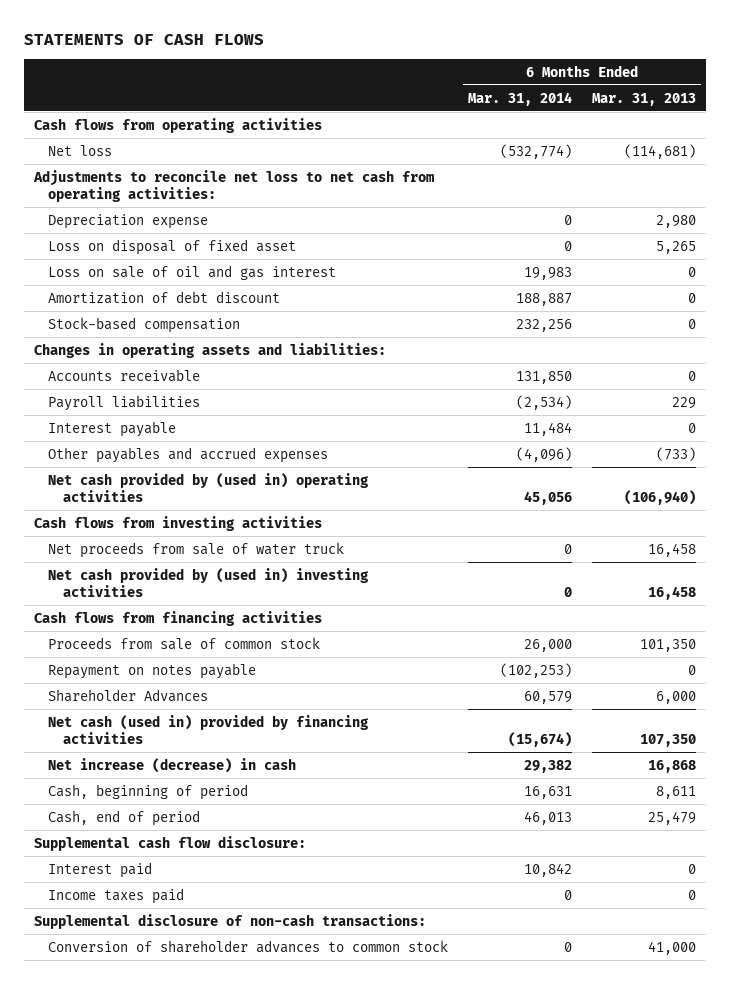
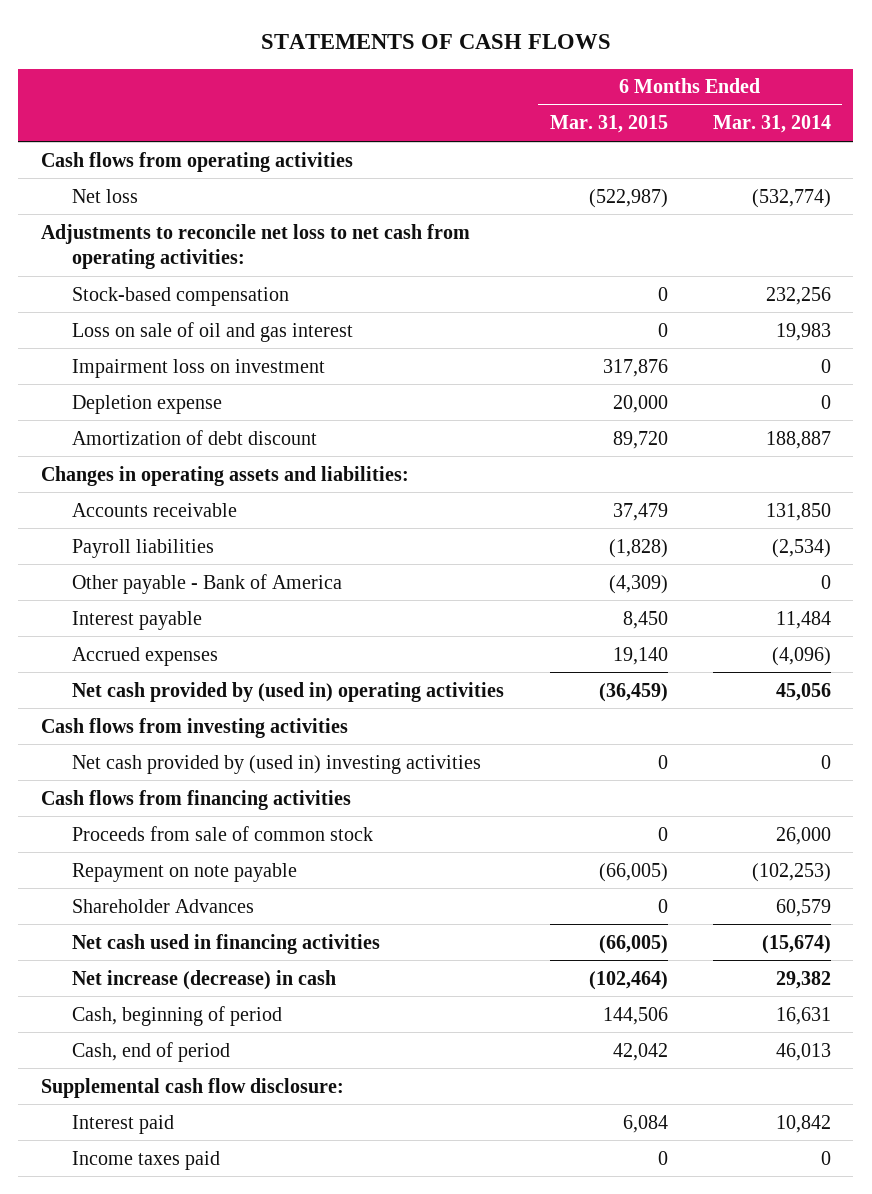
[591,92,696,106] Mar. 31, 2013 -> none
none -> [549,115,668,134] Mar. 31, 2015
[48,213,209,229] Depreciation expense -> none
[48,238,297,255] Loss on disposal of fixed asset -> none
[48,316,241,333] Stock-based compensation -> [72,286,290,306] Stock-based compensation
none -> [72,358,326,378] Impairment loss on investment
none -> [72,394,223,414] Depletion expense
none -> [72,573,343,594] Other payable - Bank of America
[48,446,329,463] Other payables and accrued expenses -> [72,646,219,666] Accrued expenses
[48,541,345,558] Net proceeds from sale of water truck -> none
[48,662,257,679] Repayment on notes payable -> [72,862,298,882] Repayment on note payable
[48,714,370,744] Net cash (used in) provided by financing activities -> [72,933,381,954] Net cash used in financing activities
[33,913,426,929] Supplemental disclosure of non-cash transactions: -> none
[48,939,449,953] Conversion of shareholder advances to common stock -> none

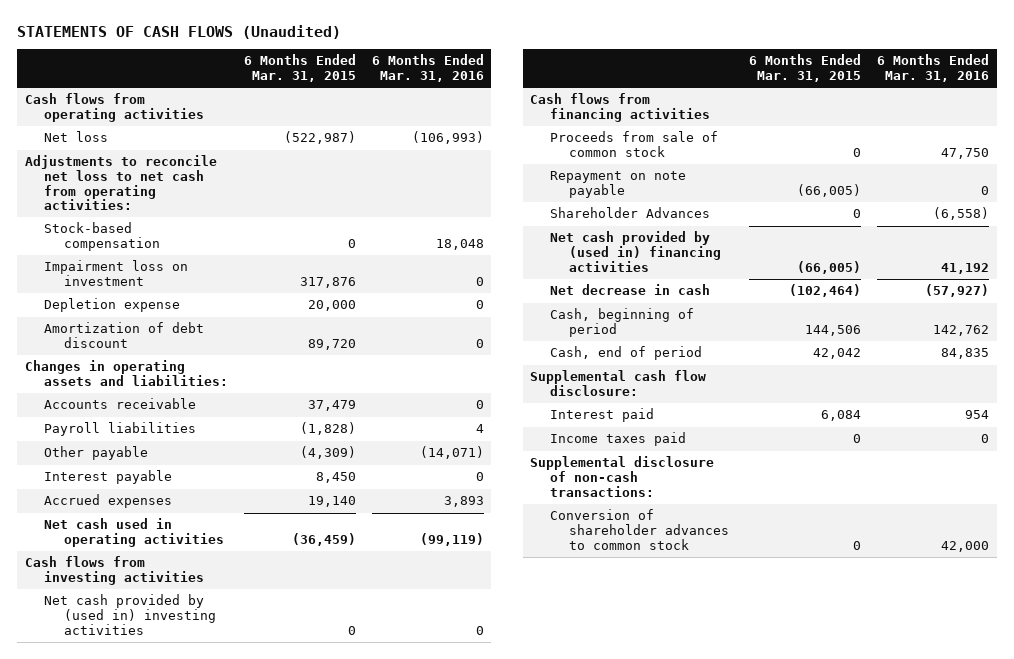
[260,33,611,49] STATEMENTS OF CASH FLOWS -> [17,24,342,39] STATEMENTS OF CASH FLOWS (Unaudited)
[712,115,831,134] Mar. 31, 2014 -> none
none -> [371,54,484,83] 6 Months Ended Mar. 31, 2016
[72,321,354,342] Loss on sale of oil and gas interest -> none
[72,573,343,594] Other payable - Bank of America -> [44,446,149,461] Other payable
[72,681,505,702] Net cash provided by (used in) operating activities -> [44,518,224,547] Net cash used in operating activities
[72,933,381,954] Net cash used in financing activities -> [549,231,721,272] Net cash provided by (used in) financing activities
[72,969,337,990] Net increase (decrease) in cash -> [549,284,710,296] Net decrease in cash
none -> [530,456,715,497] Supplemental disclosure of non-cash transactions:
none -> [549,509,729,550] Conversion of shareholder advances to common stock

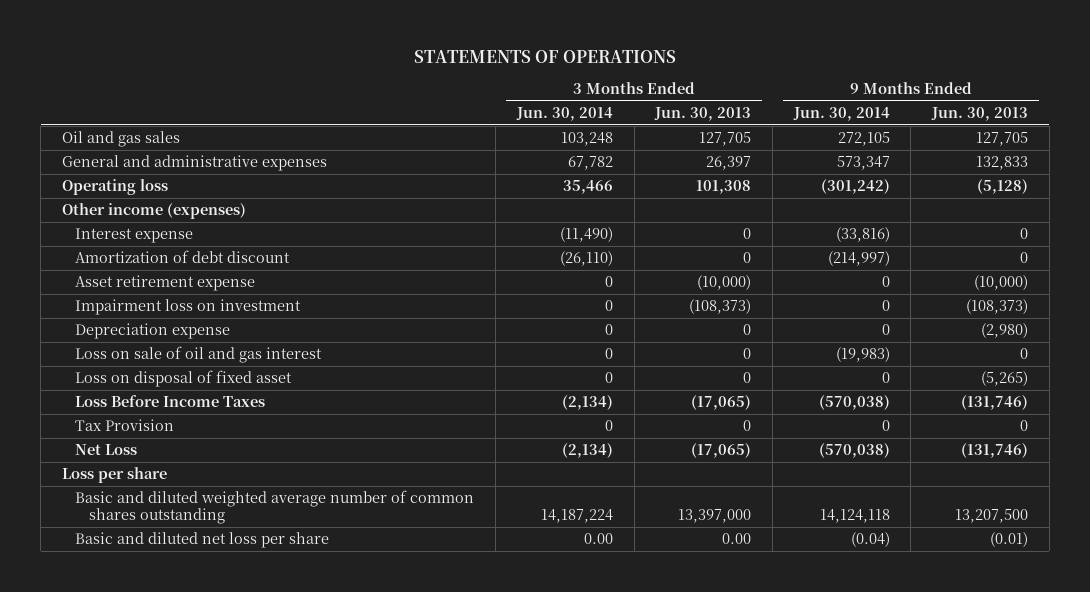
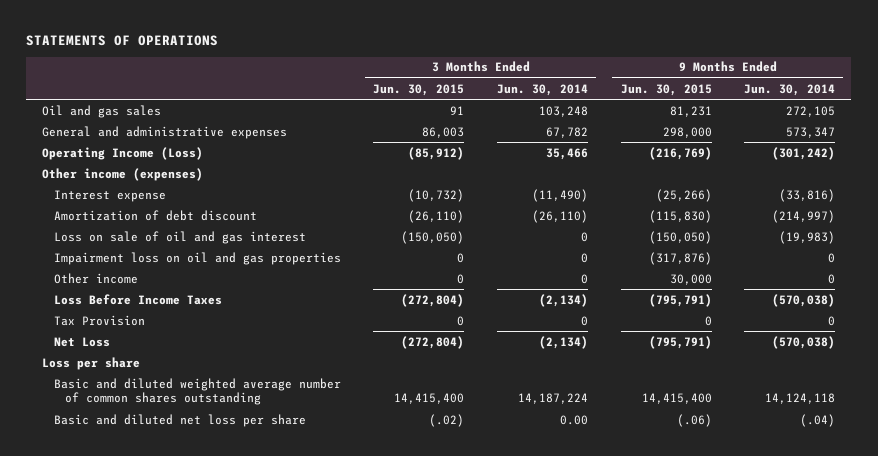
[654,107,752,122] Jun. 30, 2013 -> none
[931,107,1029,122] Jun. 30, 2013 -> none
none -> [373,83,465,96] Jun. 30, 2015
none -> [620,83,712,96] Jun. 30, 2015
[61,179,168,196] Operating loss -> [42,146,204,160] Operating Income (Loss)
[75,275,256,292] Asset retirement expense -> none
[75,299,302,316] Impairment loss on investment -> none
[75,323,231,340] Depreciation expense -> none
[75,370,293,388] Loss on disposal of fixed asset -> none
none -> [53,251,341,265] Impairment loss on oil and gas properties
none -> [53,272,138,284] Other income
[850,532,890,548] (0.04) -> [800,413,836,427] (.04)

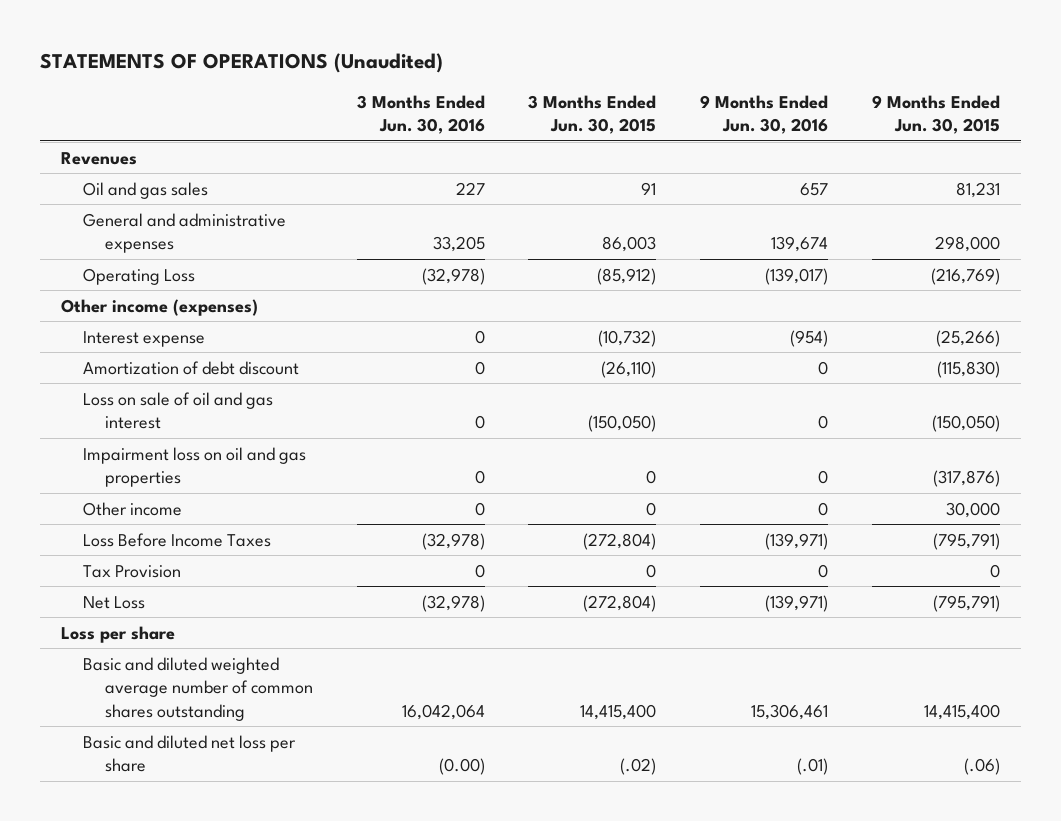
[26,34,219,46] STATEMENTS OF OPERATIONS -> [39,52,443,73] STATEMENTS OF OPERATIONS (Unaudited)
[496,83,588,96] Jun. 30, 2014 -> none
[744,83,836,96] Jun. 30, 2014 -> none
none -> [356,94,485,135] 3 Months Ended Jun. 30, 2016
none -> [700,94,829,135] 9 Months Ended Jun. 30, 2016
none -> [61,151,138,165] Revenues
[42,146,204,160] Operating Income (Loss) -> [83,267,196,285] Operating Loss

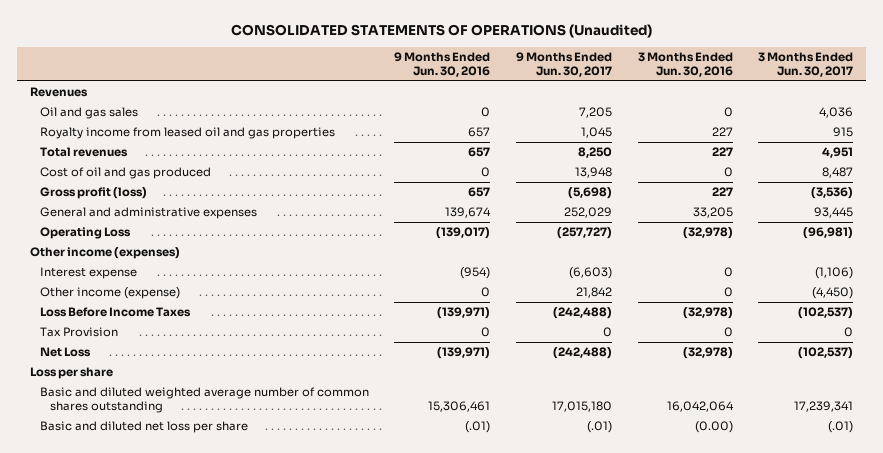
[39,52,443,73] STATEMENTS OF OPERATIONS (Unaudited) -> [230,24,652,39] CONSOLIDATED STATEMENTS OF OPERATIONS (Unaudited)
[528,94,657,135] 3 Months Ended Jun. 30, 2015 -> none
[871,94,1000,135] 9 Months Ended Jun. 30, 2015 -> none
none -> [516,51,613,78] 9 Months Ended Jun. 30, 2017
none -> [758,51,854,78] 3 Months Ended Jun. 30, 2017
[455,181,485,195] 227 -> [723,107,733,118] 0
[800,182,829,196] 657 -> [481,107,491,118] 0
none -> [39,127,335,140] Royalty income from leased oil and gas properties
none -> [39,147,128,158] Total revenues
none -> [39,167,211,180] Cost of oil and gas produced
none -> [39,187,147,200] Gross profit (loss)
[83,360,300,375] Amortization of debt discount -> none
[83,391,274,430] Loss on sale of oil and gas interest -> none
[83,446,307,488] Impairment loss on oil and gas properties -> none
[83,501,183,516] Other income -> [39,287,180,300] Other income (expense)

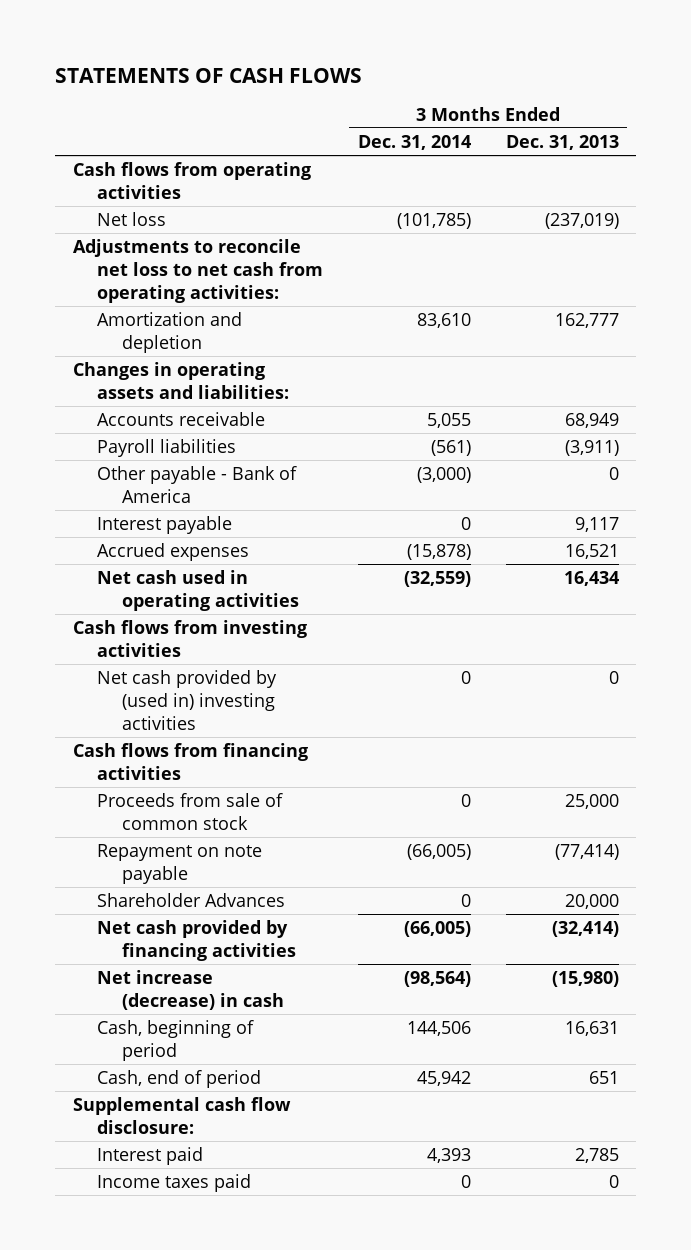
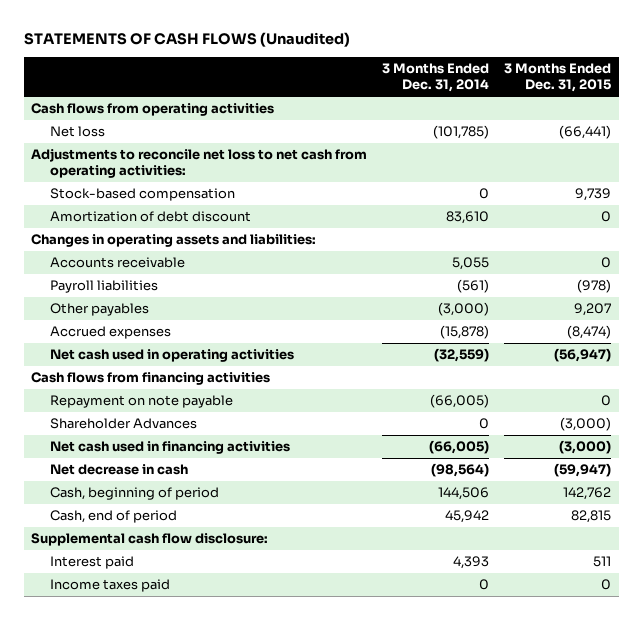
[55,67,363,83] STATEMENTS OF CASH FLOWS -> [24,31,351,47] STATEMENTS OF CASH FLOWS (Unaudited)
[505,134,619,150] Dec. 31, 2013 -> none
none -> [504,62,612,93] 3 Months Ended Dec. 31, 2015
none -> [50,188,236,202] Stock-based compensation
[97,311,243,353] Amortization and depletion -> [50,211,252,223] Amortization of debt discount
[97,515,233,534] Interest payable -> none
[97,465,298,503] Other payable - Bank of America -> [50,303,150,317] Other payables
[72,619,307,657] Cash flows from investing activities -> none
[97,669,278,730] Net cash provided by (used in) investing activities -> none
[97,792,284,830] Proceeds from sale of common stock -> none
[97,919,297,961] Net cash provided by financing activities -> [50,441,291,455] Net cash used in financing activities
[97,969,285,1010] Net increase (decrease) in cash -> [50,464,189,476] Net decrease in cash

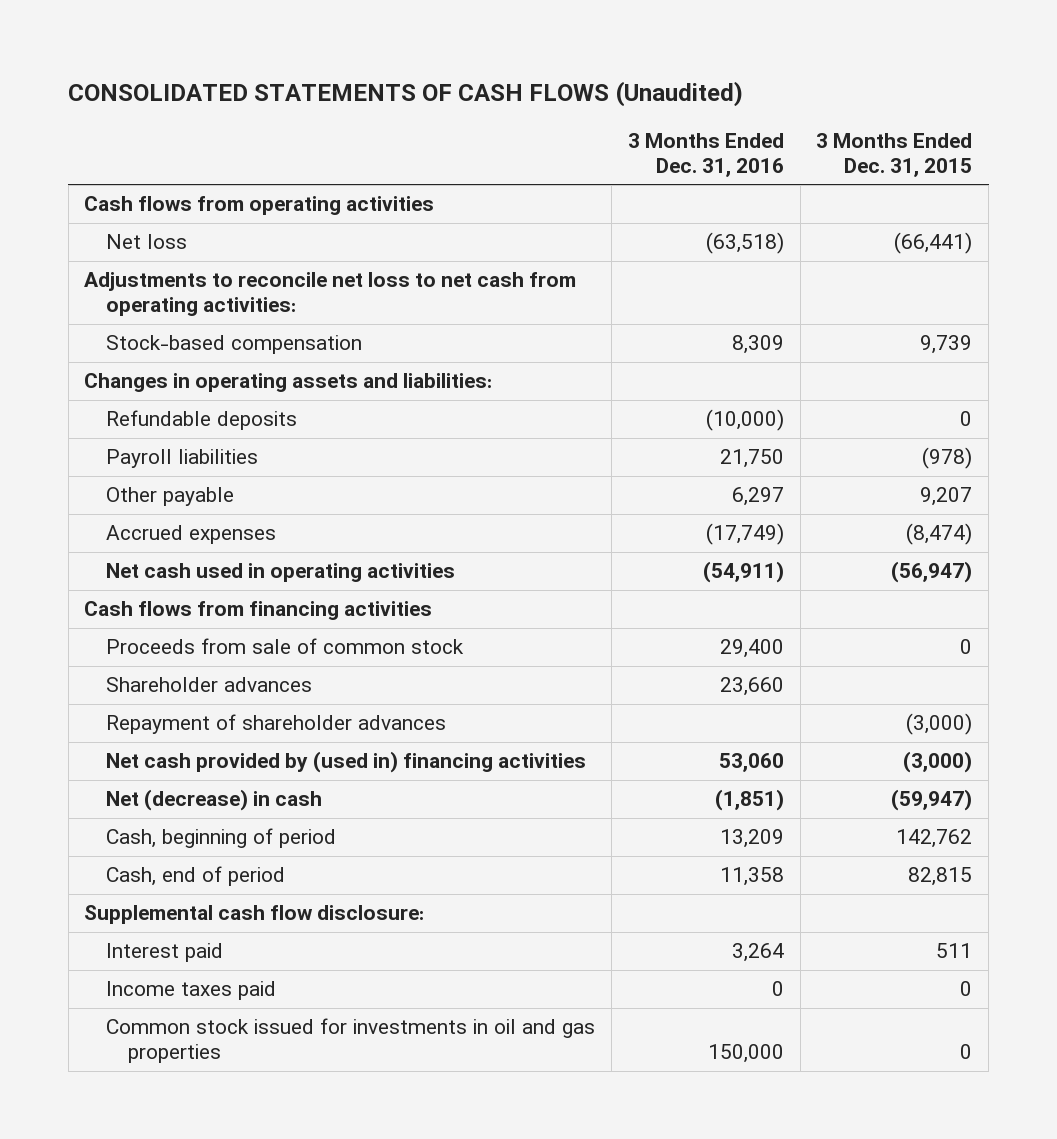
[24,31,351,47] STATEMENTS OF CASH FLOWS (Unaudited) -> [68,80,744,107] CONSOLIDATED STATEMENTS OF CASH FLOWS (Unaudited)
[382,62,490,93] 3 Months Ended Dec. 31, 2014 -> none
none -> [627,133,784,177] 3 Months Ended Dec. 31, 2016
[50,211,252,223] Amortization of debt discount -> none
[50,257,186,269] Accounts receivable -> none
none -> [106,410,298,431] Refundable deposits
[50,303,150,317] Other payables -> [106,487,235,507] Other payable
[50,395,234,409] Repayment on note payable -> none
none -> [106,638,465,655] Proceeds from sale of common stock
none -> [106,677,313,693] Shareholder advances
[50,418,198,430] Shareholder Advances -> [106,714,447,735] Repayment of shareholder advances
[50,441,291,455] Net cash used in financing activities -> [106,751,587,774] Net cash provided by (used in) financing activities
[50,464,189,476] Net decrease in cash -> [106,789,323,812] Net (decrease) in cash
none -> [106,1018,596,1064] Common stock issued for investments in oil and gas properties

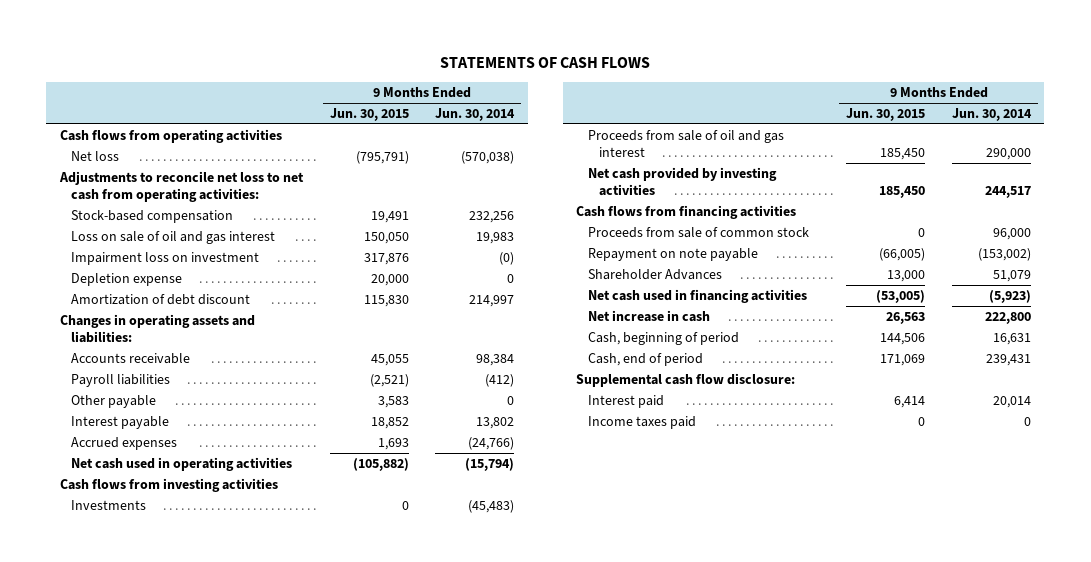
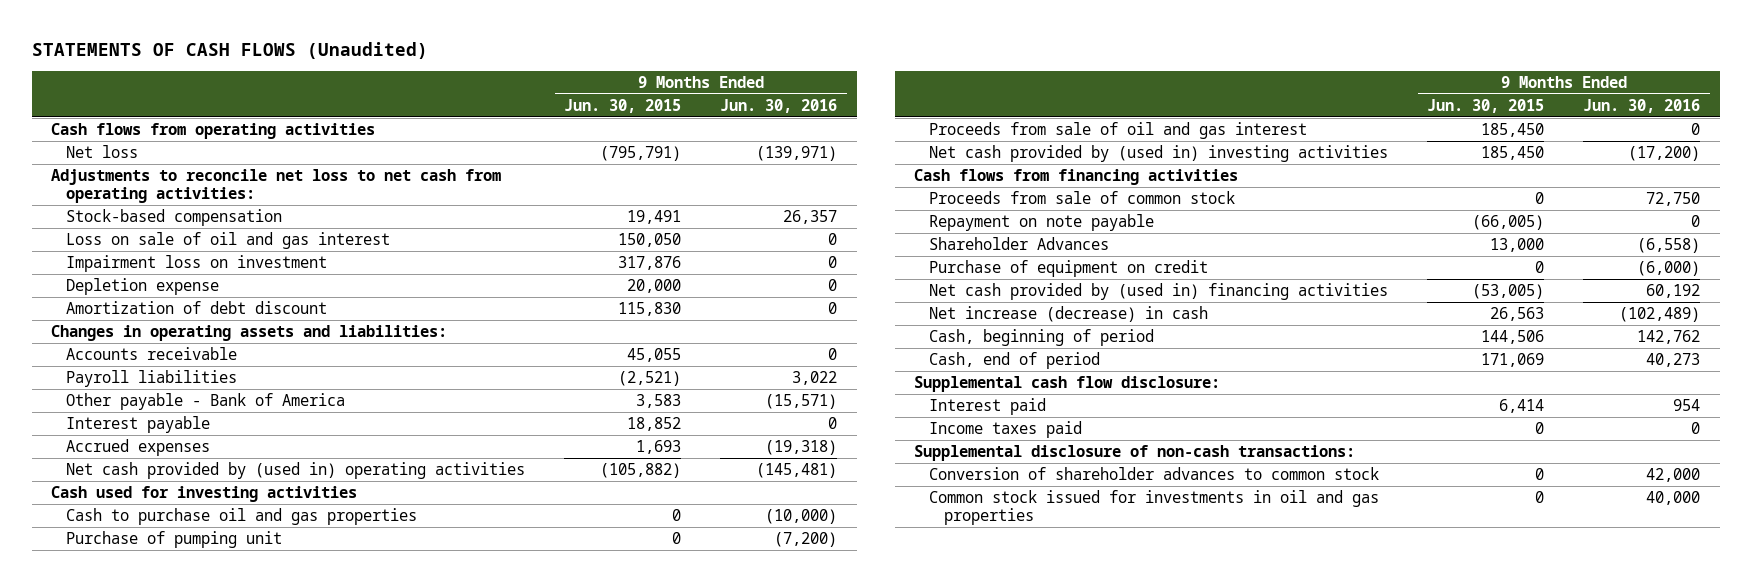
[440,57,651,69] STATEMENTS OF CASH FLOWS -> [31,41,428,59] STATEMENTS OF CASH FLOWS (Unaudited)
[435,108,516,122] Jun. 30, 2014 -> none
none -> [720,98,838,113] Jun. 30, 2016
[71,395,157,409] Other payable -> [66,392,346,410] Other payable - Bank of America
[71,500,147,511] Investments -> none
[71,457,293,472] Net cash used in operating activities -> [66,461,526,479] Net cash provided by (used in) operating activities
[59,478,278,493] Cash flows from investing activities -> [51,485,358,502] Cash used for investing activities
none -> [66,507,418,525] Cash to purchase oil and gas properties
none -> [66,530,283,548] Purchase of pumping unit
[587,167,777,197] Net cash provided by investing activities -> [929,144,1389,162] Net cash provided by (used in) investing activities
none -> [929,259,1209,277] Purchase of equipment on credit
[587,289,807,304] Net cash used in financing activities -> [929,282,1389,300] Net cash provided by (used in) financing activities
[587,310,710,323] Net increase in cash -> [929,305,1209,322] Net increase (decrease) in cash
none -> [914,444,1356,461] Supplemental disclosure of non-cash transactions:
none -> [929,466,1380,480] Conversion of shareholder advances to common stock
none -> [929,489,1380,525] Common stock issued for investments in oil and gas properties

